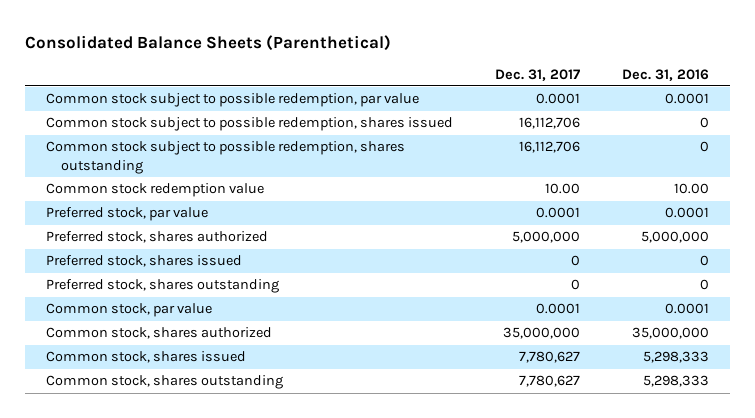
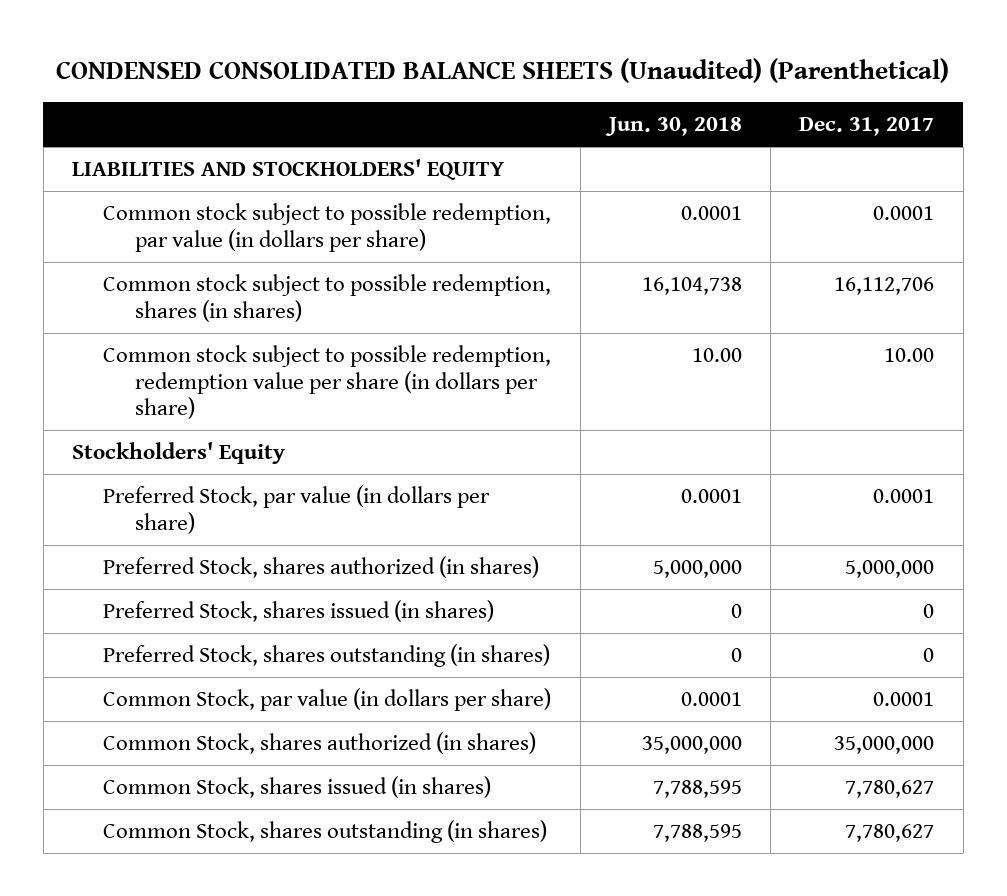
[24,34,391,51] Consolidated Balance Sheets (Parenthetical) -> [56,57,950,83] CONDENSED CONSOLIDATED BALANCE SHEETS (Unaudited) (Parenthetical)
[622,68,710,81] Dec. 31, 2016 -> none
none -> [604,117,742,137] Jun. 30, 2018
[46,117,454,132] Common stock subject to possible redemption, shares issued -> none
none -> [72,159,505,181] LIABILITIES AND STOCKHOLDERS' EQUITY
[46,93,420,108] Common stock subject to possible redemption, par value -> [103,203,552,252] Common stock subject to possible redemption, par value (in dollars per share)
[46,141,406,174] Common stock subject to possible redemption, shares outstanding -> [103,274,552,322] Common stock subject to possible redemption, shares (in shares)
[46,183,265,198] Common stock redemption value -> [103,345,552,420] Common stock subject to possible redemption, redemption value per share (in dollars per share)
none -> [72,442,286,465] Stockholders' Equity
[46,207,209,222] Preferred stock, par value -> [103,485,491,534] Preferred Stock, par value (in dollars per share)
[46,231,269,244] Preferred stock, shares authorized -> [103,556,540,579] Preferred Stock, shares authorized (in shares)
[46,255,243,268] Preferred stock, shares issued -> [103,600,495,623] Preferred Stock, shares issued (in shares)
[46,279,280,294] Preferred stock, shares outstanding -> [103,644,551,668] Preferred Stock, shares outstanding (in shares)
[46,303,213,318] Common stock, par value -> [103,688,552,712] Common Stock, par value (in dollars per share)
[46,327,273,340] Common stock, shares authorized -> [103,732,537,755] Common Stock, shares authorized (in shares)
[46,351,247,364] Common stock, shares issued -> [103,776,492,799] Common Stock, shares issued (in shares)
[46,375,284,390] Common stock, shares outstanding -> [103,820,548,844] Common Stock, shares outstanding (in shares)

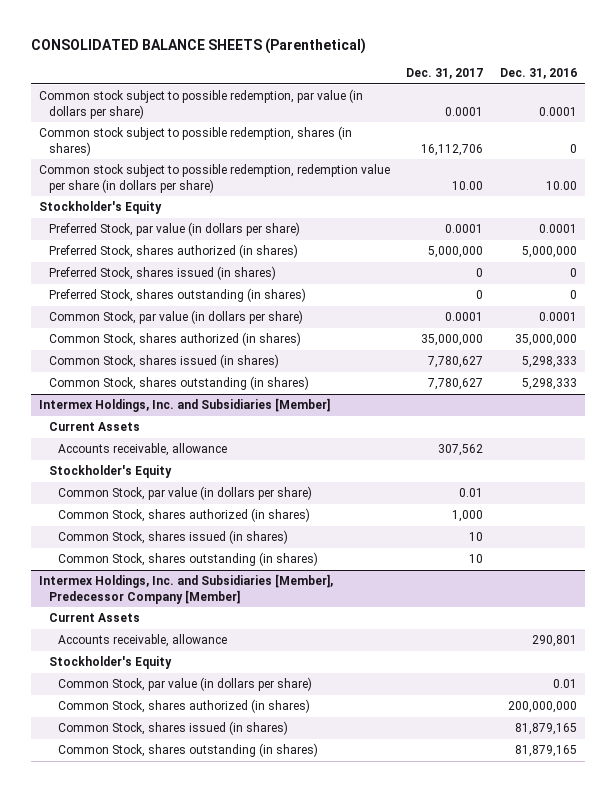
[56,57,950,83] CONDENSED CONSOLIDATED BALANCE SHEETS (Unaudited) (Parenthetical) -> [30,37,366,54] CONSOLIDATED BALANCE SHEETS (Parenthetical)
[604,117,742,137] Jun. 30, 2018 -> none
none -> [499,68,577,80] Dec. 31, 2016
[72,159,505,181] LIABILITIES AND STOCKHOLDERS' EQUITY -> none
[72,442,286,465] Stockholders' Equity -> [39,201,163,215] Stockholder's Equity
none -> [39,398,331,413] Intermex Holdings, Inc. and Subsidiaries [Member]
none -> [48,422,140,432] Current Assets
none -> [57,443,227,457] Accounts receivable, allowance
none -> [48,465,172,479] Stockholder's Equity
none -> [57,486,312,501] Common Stock, par value (in dollars per share)
none -> [57,508,310,523] Common Stock, shares authorized (in shares)
none -> [57,530,288,545] Common Stock, shares issued (in shares)
none -> [57,552,318,567] Common Stock, shares outstanding (in shares)
none -> [39,574,334,604] Intermex Holdings, Inc. and Subsidiaries [Member], Predecessor Company [Member]
none -> [48,613,140,623] Current Assets
none -> [57,634,227,648] Accounts receivable, allowance
none -> [48,656,172,670] Stockholder's Equity
none -> [57,677,312,692] Common Stock, par value (in dollars per share)
none -> [57,699,310,714] Common Stock, shares authorized (in shares)
none -> [57,721,288,736] Common Stock, shares issued (in shares)
none -> [57,743,318,758] Common Stock, shares outstanding (in shares)

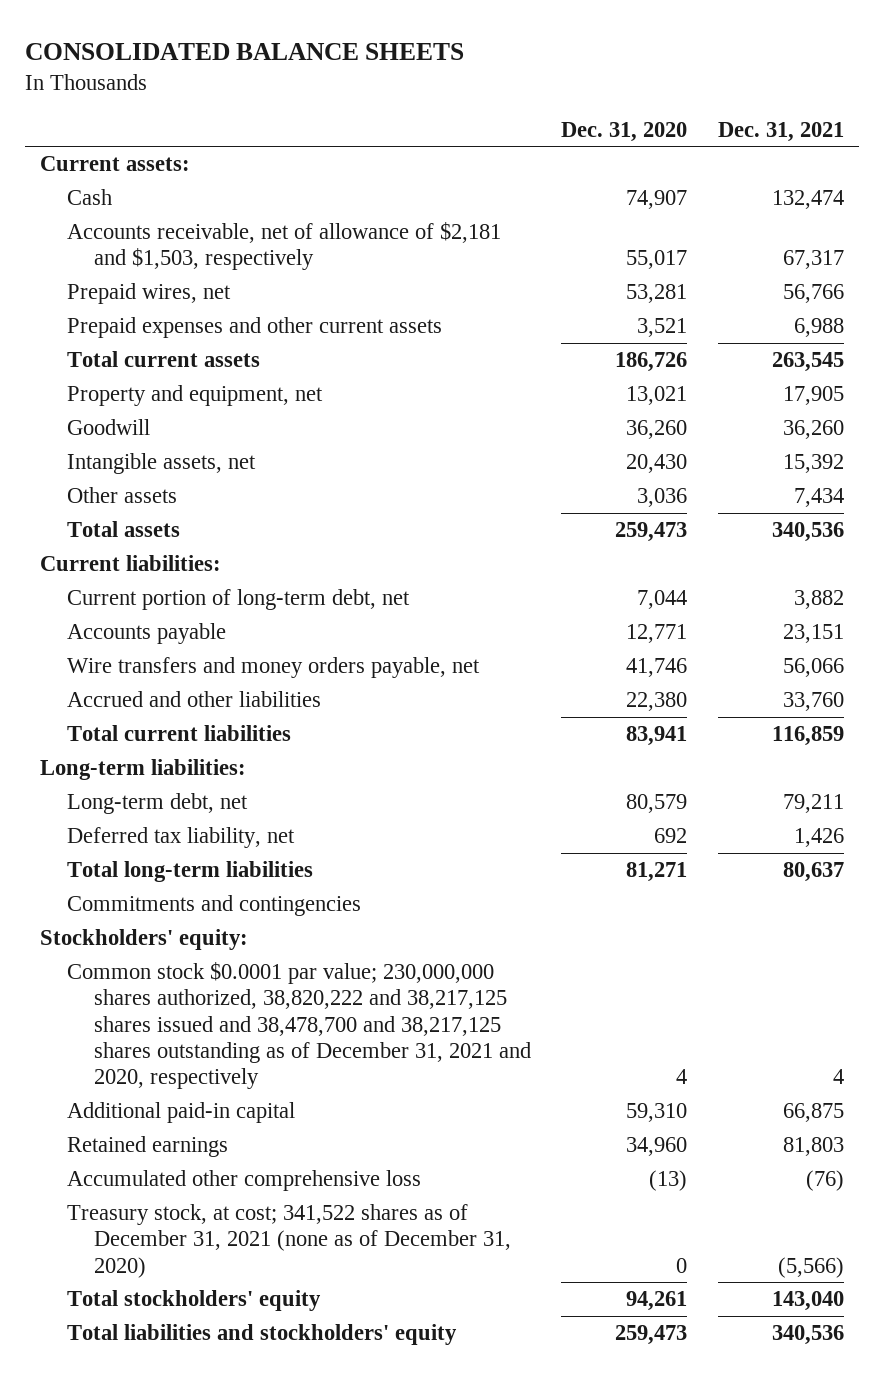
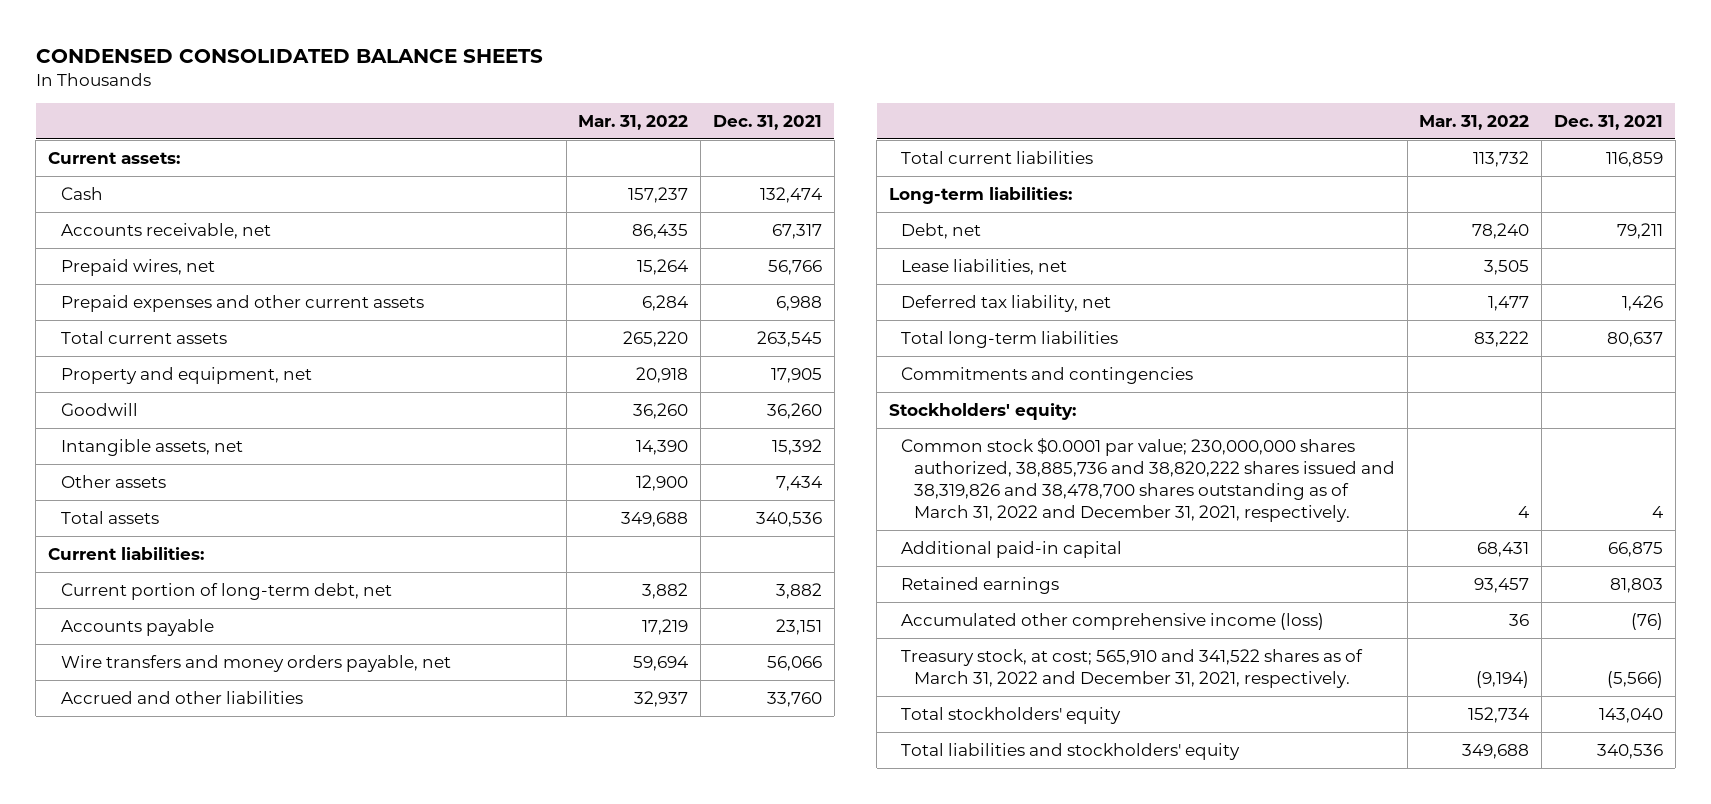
[25,42,465,60] CONSOLIDATED BALANCE SHEETS -> [35,48,543,63] CONDENSED CONSOLIDATED BALANCE SHEETS
[561,121,688,142] Dec. 31, 2020 -> none
none -> [578,114,689,130] Mar. 31, 2022
[67,222,502,271] Accounts receivable, net of allowance of $2,181 and $1,503, respectively -> [60,222,271,239] Accounts receivable, net
[67,793,249,815] Long-term debt, net -> [901,222,982,239] Debt, net
none -> [901,258,1068,275] Lease liabilities, net
[67,962,531,1090] Common stock $0.0001 par value; 230,000,000 shares authorized, 38,820,222 and 38,217,125 shares issued and 38,478,700 and 38,217,125 shares outstanding as of December 31, 2021 and 2020, respectively -> [901,437,1395,523] Common stock $0.0001 par value; 230,000,000 shares authorized, 38,885,736 and 38,820,222 shares issued and 38,319,826 and 38,478,700 shares outstanding as of March 31, 2022 and December 31, 2021, respectively.
[67,1170,422,1192] Accumulated other comprehensive loss -> [901,612,1325,630] Accumulated other comprehensive income (loss)
[67,1204,511,1278] Treasury stock, at cost; 341,522 shares as of December 31, 2021 (none as of December 31, 2020) -> [901,648,1364,689] Treasury stock, at cost; 565,910 and 341,522 shares as of March 31, 2022 and December 31, 2021, respectively.

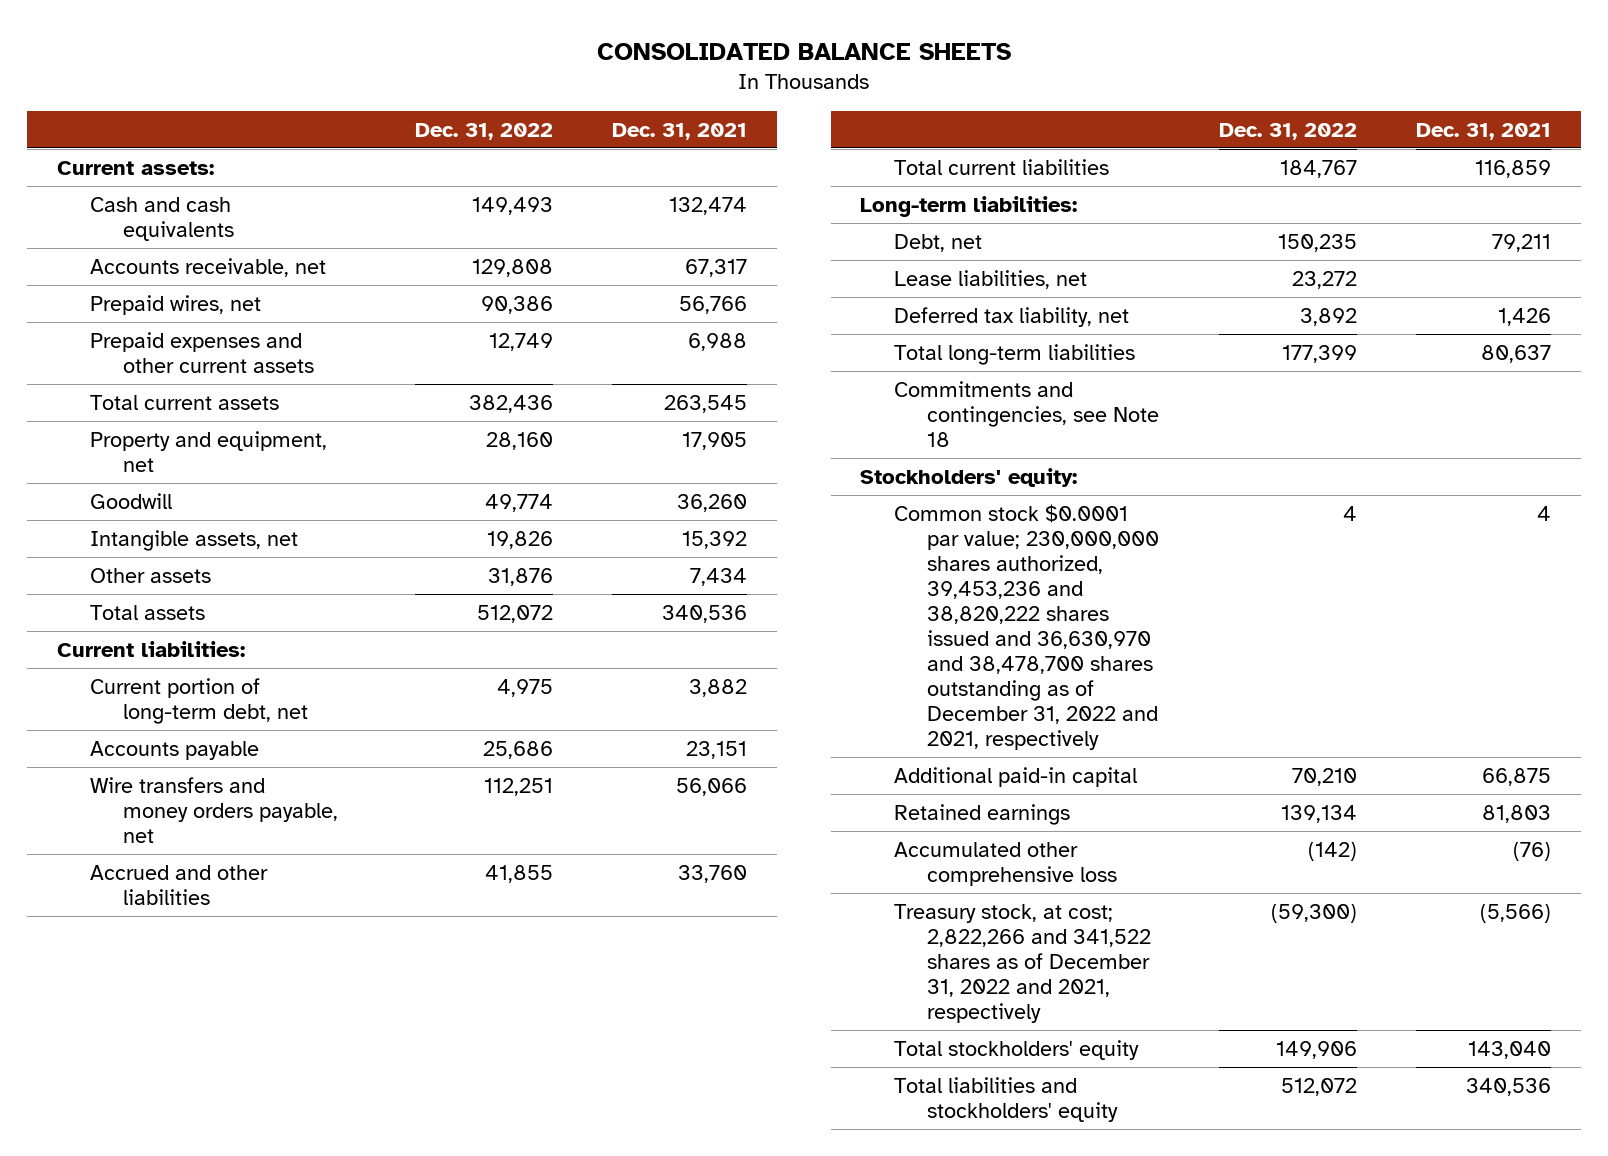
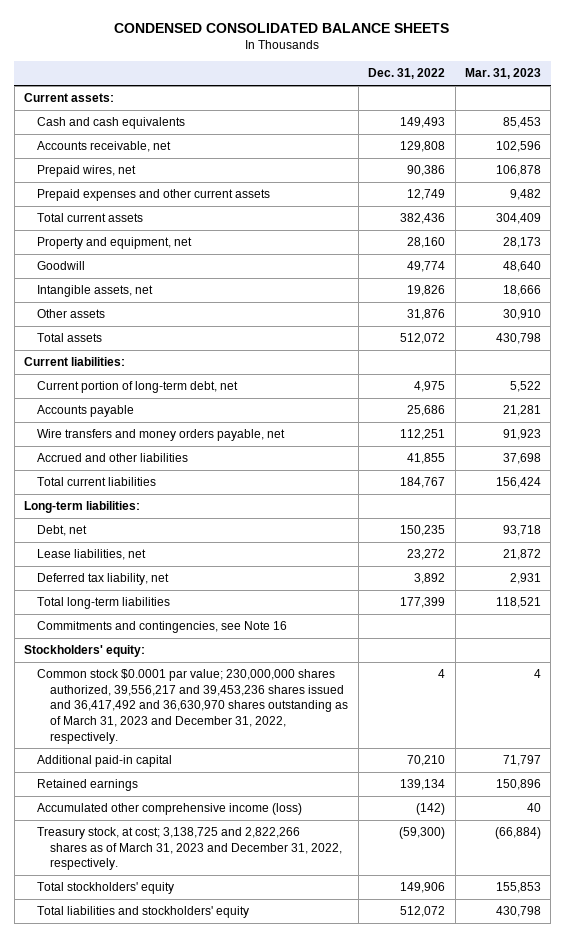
[596,43,1011,61] CONSOLIDATED BALANCE SHEETS -> [114,22,450,33] CONDENSED CONSOLIDATED BALANCE SHEETS
[612,122,748,140] Dec. 31, 2021 -> none
none -> [464,68,541,80] Mar. 31, 2023
[893,380,1160,447] Commitments and contingencies, see Note 18 -> [37,620,288,633] Commitments and contingencies, see Note 16
[893,503,1160,751] Common stock $0.0001 par value; 230,000,000 shares authorized, 39,453,236 and 38,820,222 shares issued and 36,630,970 and 38,478,700 shares outstanding as of December 31, 2022 and 2021, respectively -> [37,668,349,744] Common stock $0.0001 par value; 230,000,000 shares authorized, 39,556,217 and 39,453,236 shares issued and 36,417,492 and 36,630,970 shares outstanding as of March 31, 2023 and December 31, 2022, respectively.
[893,841,1118,886] Accumulated other comprehensive loss -> [37,802,303,815] Accumulated other comprehensive income (loss)
[893,903,1152,1024] Treasury stock, at cost; 2,822,266 and 341,522 shares as of December 31, 2022 and 2021, respectively -> [37,826,343,871] Treasury stock, at cost; 3,138,725 and 2,822,266 shares as of March 31, 2023 and December 31, 2022, respectively.

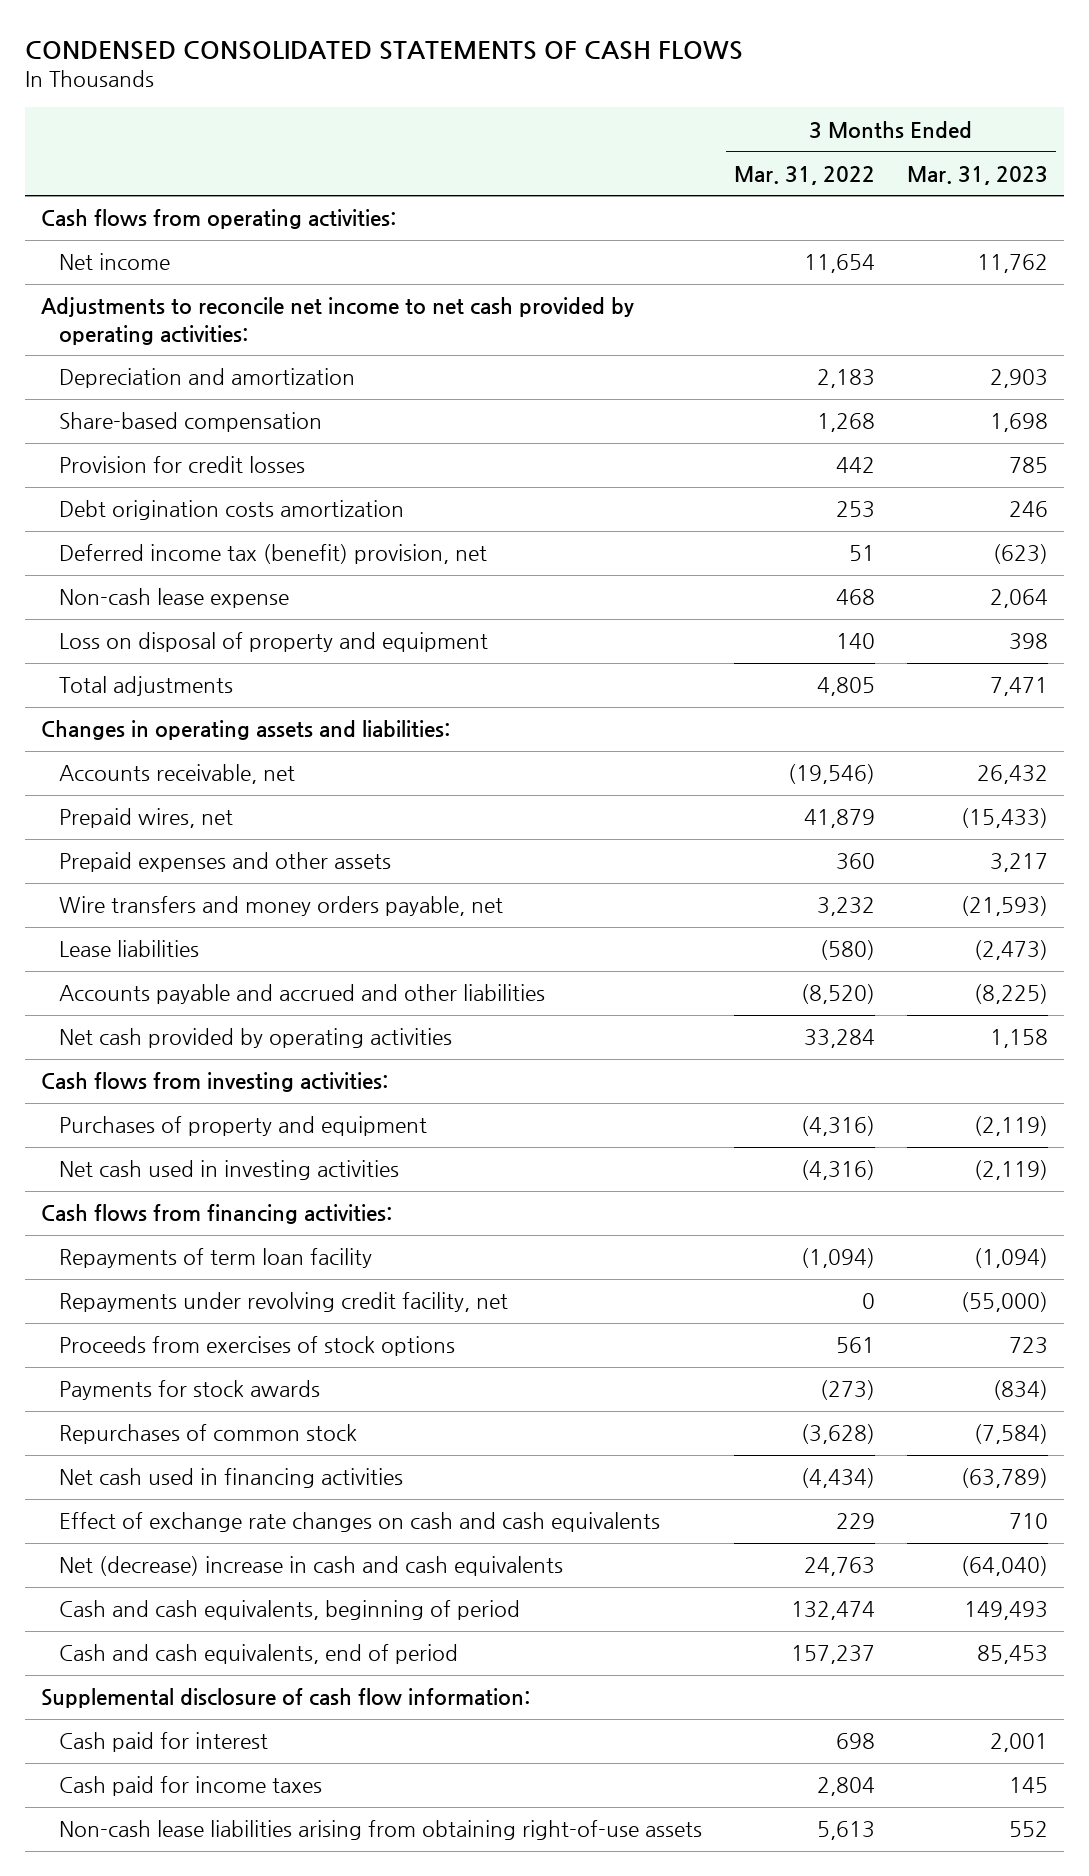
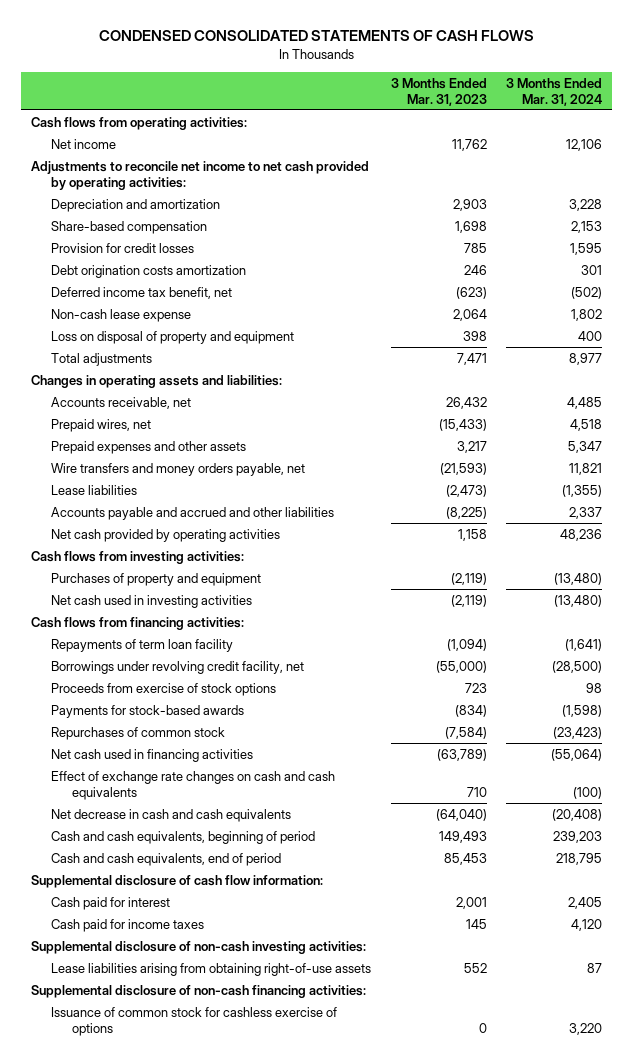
[733,165,875,185] Mar. 31, 2022 -> none
none -> [506,77,603,106] 3 Months Ended Mar. 31, 2024
[58,544,487,565] Deferred income tax (benefit) provision, net -> [51,286,233,299] Deferred income tax benefit, net
[58,1292,508,1313] Repayments under revolving credit facility, net -> [51,660,305,674] Borrowings under revolving credit facility, net
[58,1336,455,1357] Proceeds from exercises of stock options -> [51,682,277,696] Proceeds from exercise of stock options
[58,1380,320,1401] Payments for stock awards -> [51,704,245,718] Payments for stock-based awards
[58,1556,563,1577] Net (decrease) increase in cash and cash equivalents -> [51,808,292,822] Net decrease in cash and cash equivalents
none -> [30,940,366,954] Supplemental disclosure of non-cash investing activities:
[58,1820,702,1841] Non-cash lease liabilities arising from obtaining right-of-use assets -> [51,962,372,976] Lease liabilities arising from obtaining right-of-use assets
none -> [30,984,366,998] Supplemental disclosure of non-cash financing activities:
none -> [51,1006,338,1036] Issuance of common stock for cashless exercise of options

